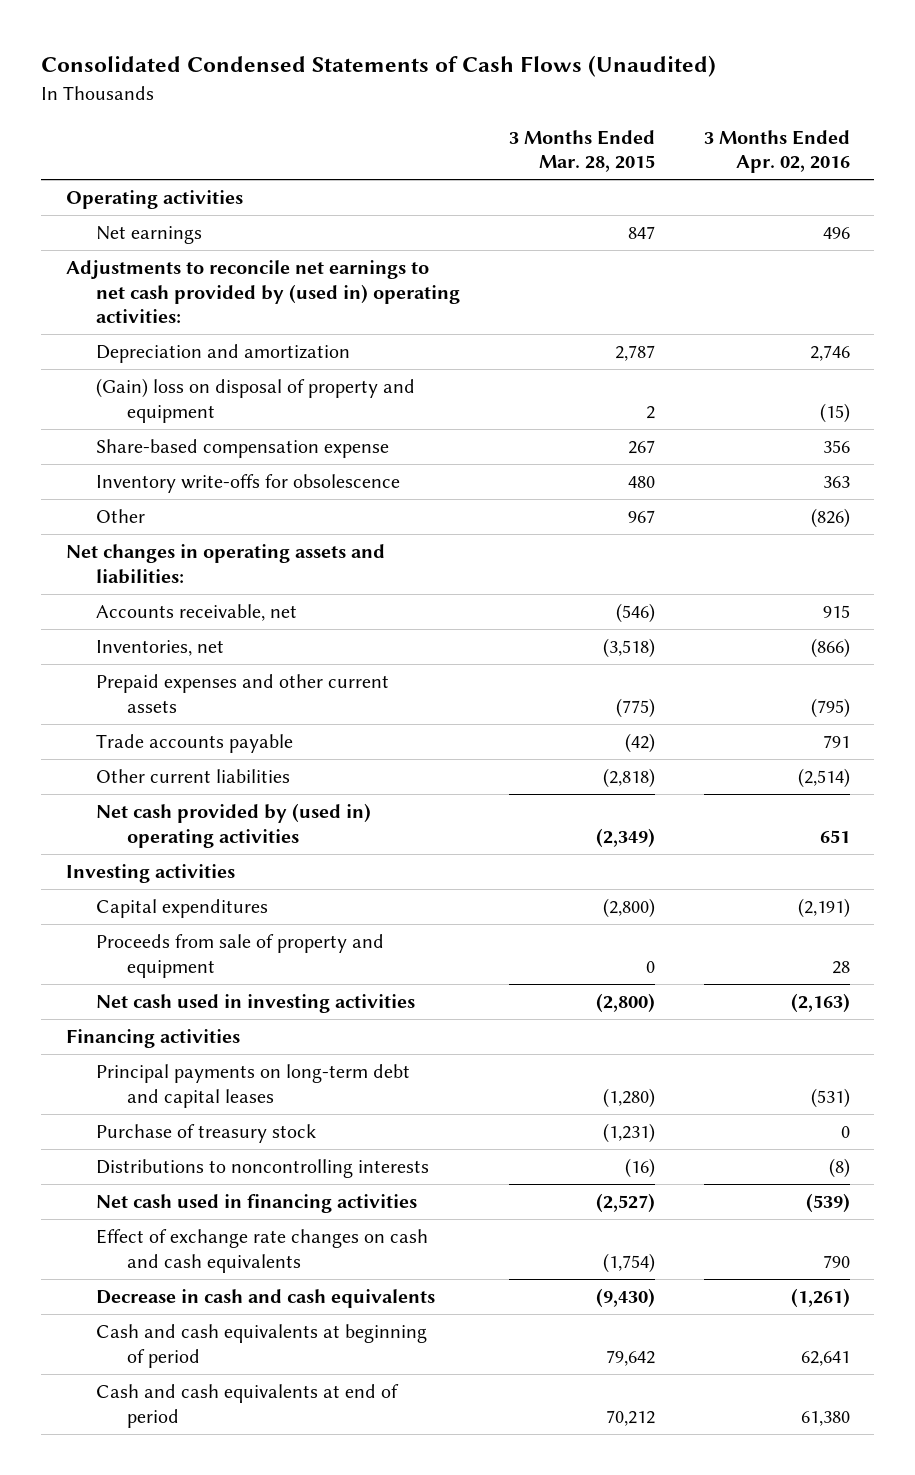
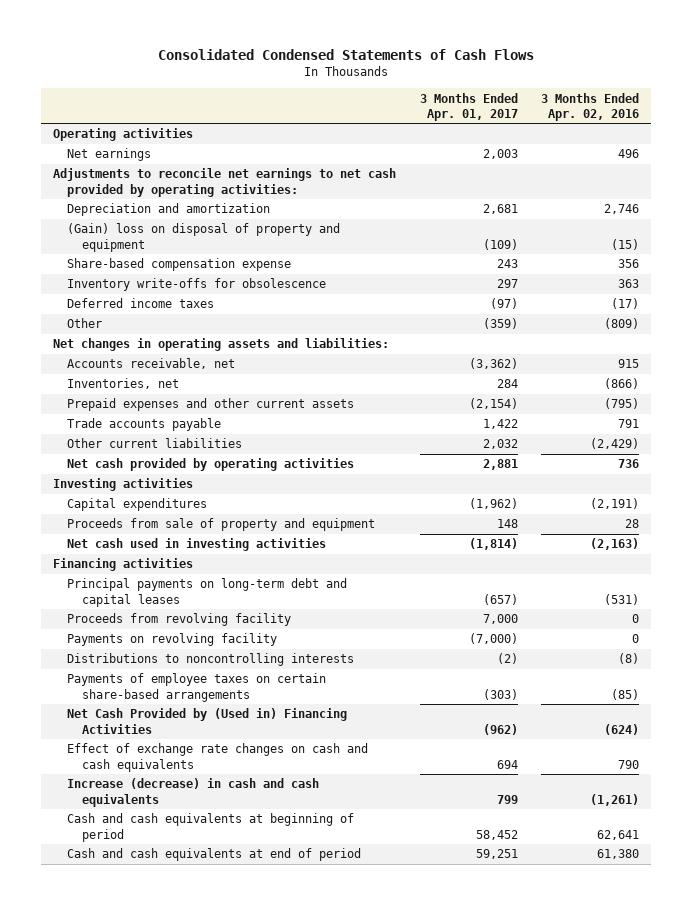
[41,55,717,78] Consolidated Condensed Statements of Cash Flows (Unaudited) -> [158,49,535,61] Consolidated Condensed Statements of Cash Flows
[509,129,656,173] 3 Months Ended Mar. 28, 2015 -> none
none -> [419,92,518,121] 3 Months Ended Apr. 01, 2017
[65,260,461,324] Adjustments to reconcile net earnings to net cash provided by (used in) operating activities: -> [53,168,397,197] Adjustments to reconcile net earnings to net cash provided by operating activities:
none -> [67,298,215,309] Deferred income taxes
[810,508,850,529] (826) -> [604,318,640,330] (809)
[797,768,850,789] (2,514) -> [590,438,640,450] (2,429)
[96,803,372,848] Net cash provided by (used in) operating activities -> [67,458,355,472] Net cash provided by operating activities
[819,829,850,843] 651 -> [618,459,640,469] 736
[96,1124,317,1144] Purchase of treasury stock -> none
none -> [67,613,292,627] Proceeds from revolving facility
none -> [67,633,278,647] Payments on revolving facility
none -> [67,673,327,702] Payments of employee taxes on certain share-based arrangements
[96,1194,418,1214] Net cash used in financing activities -> [67,708,348,734] Net Cash Provided by (Used in) Financing Activities
[805,1193,850,1214] (539) -> [604,723,640,735] (624)
[96,1289,436,1309] Decrease in cash and cash equivalents -> [67,778,320,807] Increase (decrease) in cash and cash equivalents

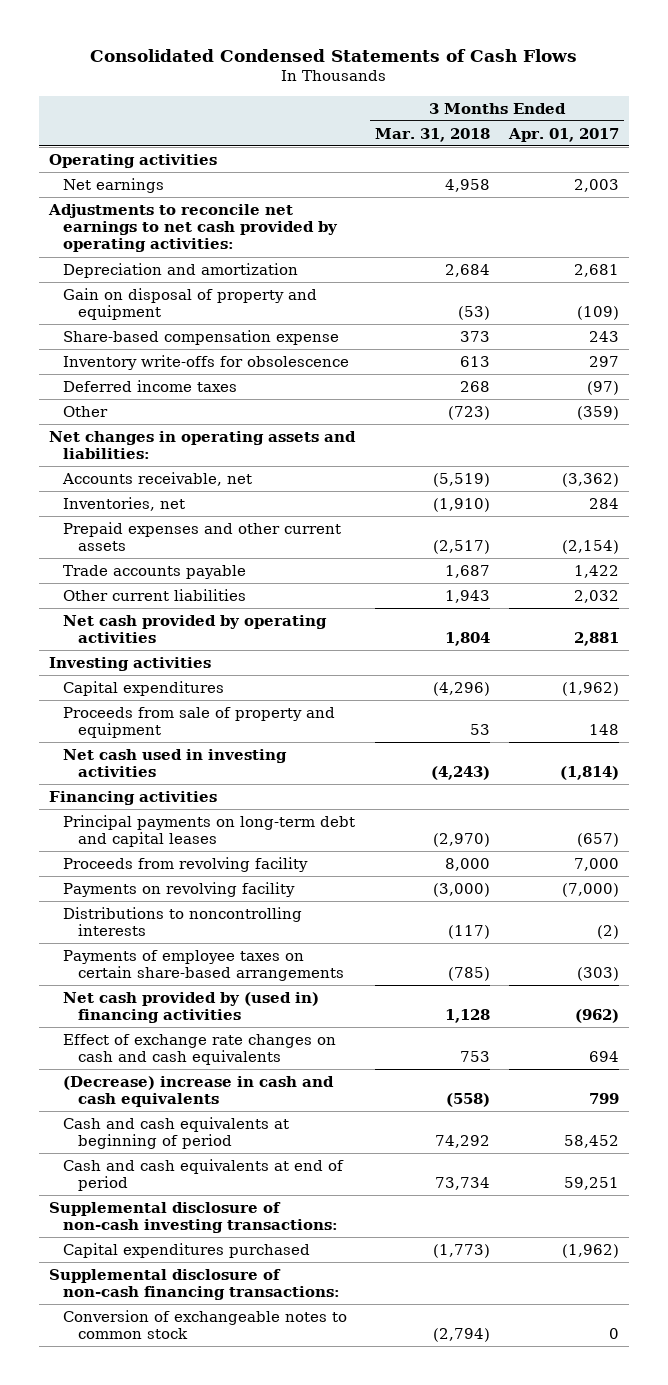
[541,92,640,121] 3 Months Ended Apr. 02, 2016 -> none
none -> [374,127,490,142] Mar. 31, 2018
[67,223,341,252] (Gain) loss on disposal of property and equipment -> [63,287,318,321] Gain on disposal of property and equipment
[67,708,348,734] Net Cash Provided by (Used in) Financing Activities -> [63,991,320,1024] Net cash provided by (used in) financing activities
[67,778,320,807] Increase (decrease) in cash and cash equivalents -> [63,1075,335,1108] (Decrease) increase in cash and cash equivalents
none -> [49,1201,339,1234] Supplemental disclosure of non-cash investing transactions:
none -> [63,1242,311,1258] Capital expenditures purchased
none -> [49,1268,341,1301] Supplemental disclosure of non-cash financing transactions:
none -> [63,1309,348,1340] Conversion of exchangeable notes to common stock

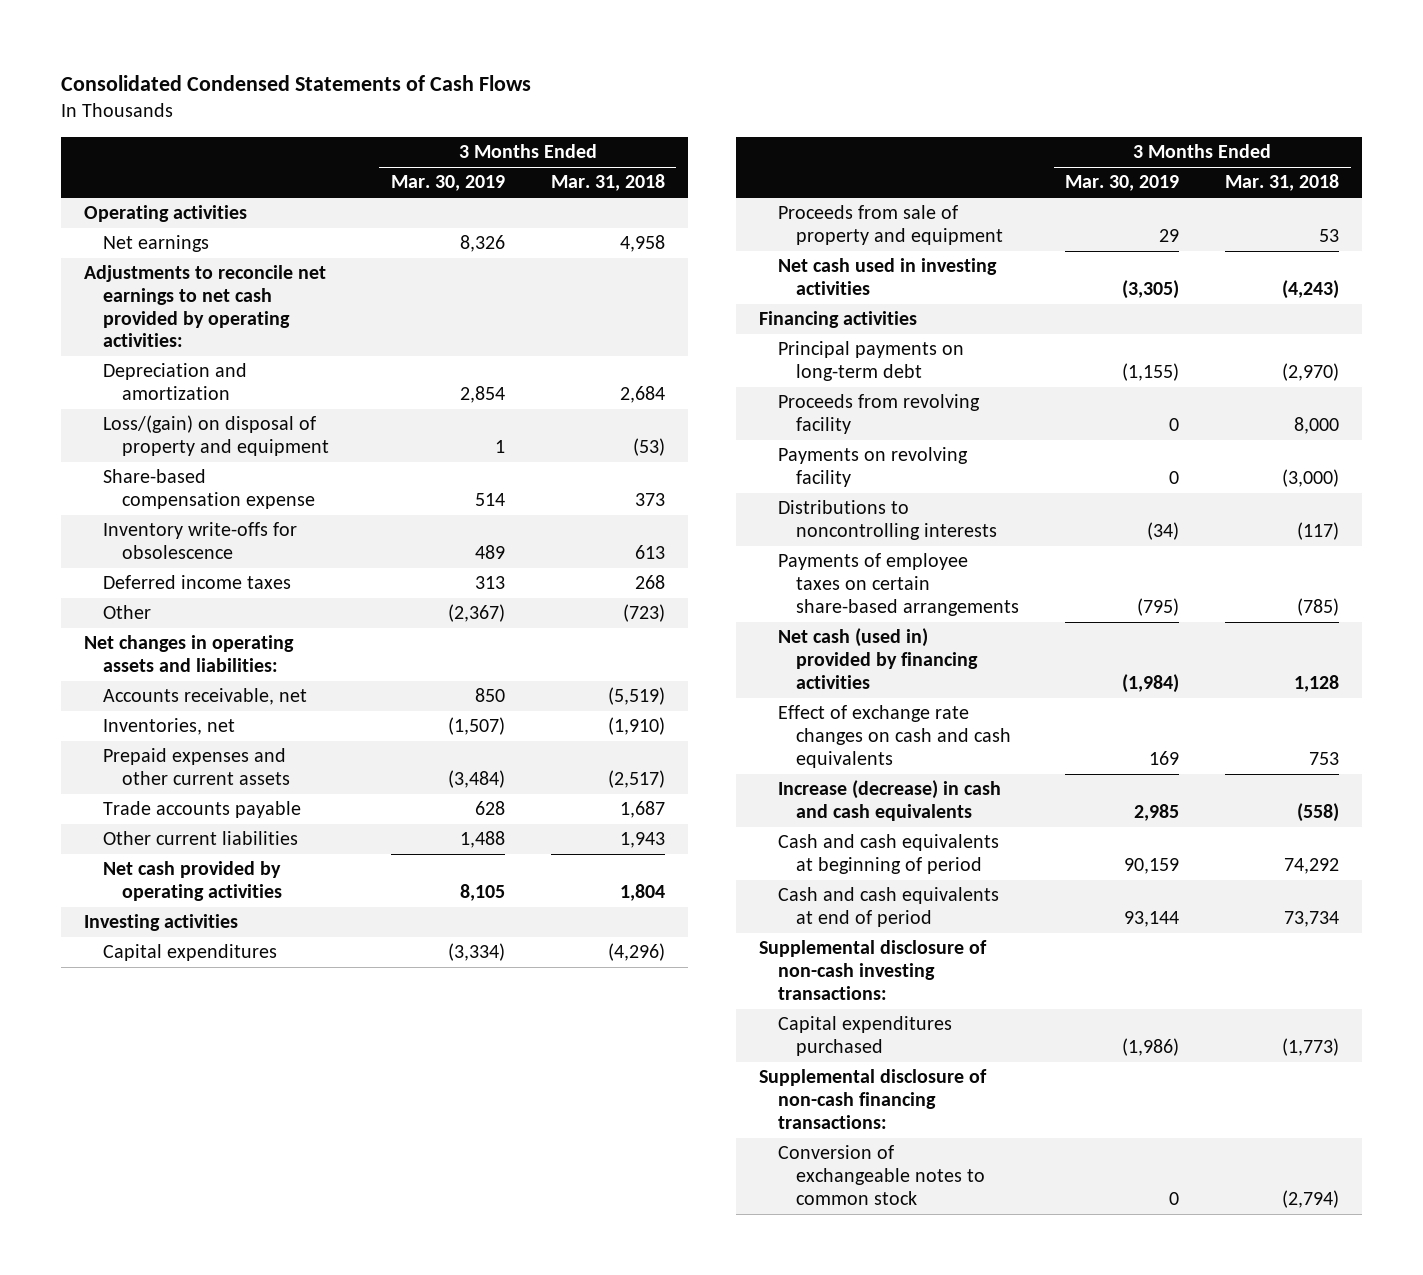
[508,127,620,142] Apr. 01, 2017 -> none
none -> [390,175,505,192] Mar. 30, 2019
[63,287,318,321] Gain on disposal of property and equipment -> [102,415,329,457] Loss/(gain) on disposal of property and equipment
[63,814,356,848] Principal payments on long-term debt and capital leases -> [777,341,964,382] Principal payments on long-term debt
[63,991,320,1024] Net cash provided by (used in) financing activities -> [777,628,979,689] Net cash (used in) provided by financing activities
[63,1075,335,1108] (Decrease) increase in cash and cash equivalents -> [777,780,1001,822] Increase (decrease) in cash and cash equivalents

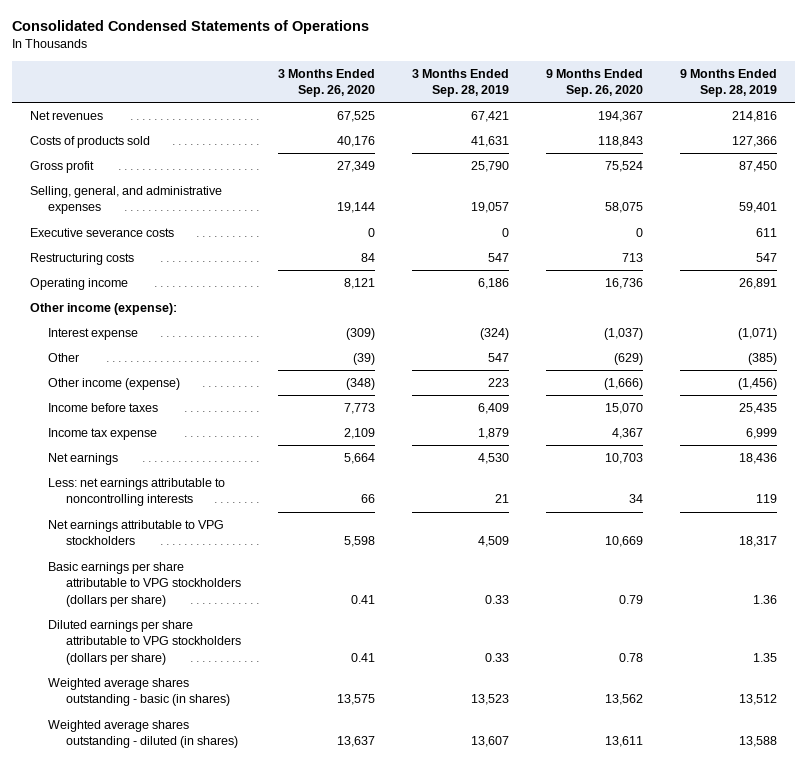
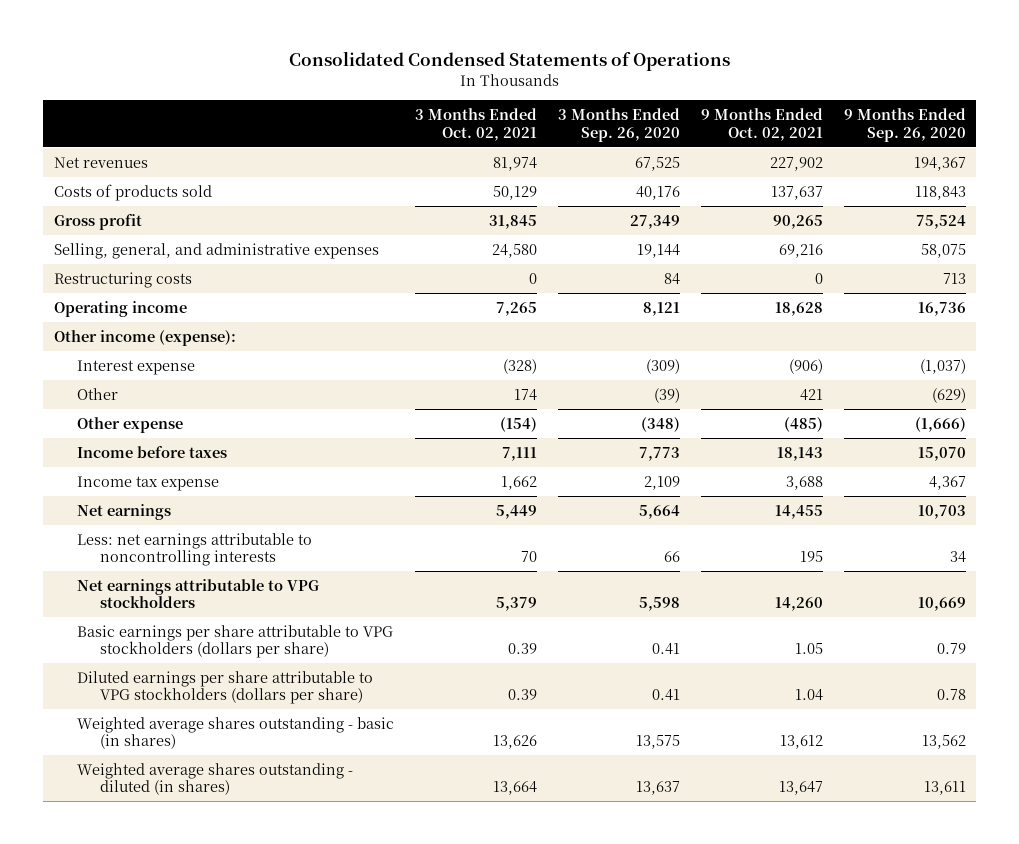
[411,68,509,97] 3 Months Ended Sep. 28, 2019 -> none
[679,68,777,97] 9 Months Ended Sep. 28, 2019 -> none
none -> [414,108,537,141] 3 Months Ended Oct. 02, 2021
none -> [700,108,823,141] 9 Months Ended Oct. 02, 2021
[30,228,175,238] Executive severance costs -> none
[48,378,181,391] Other income (expense) -> [76,416,183,433] Other expense

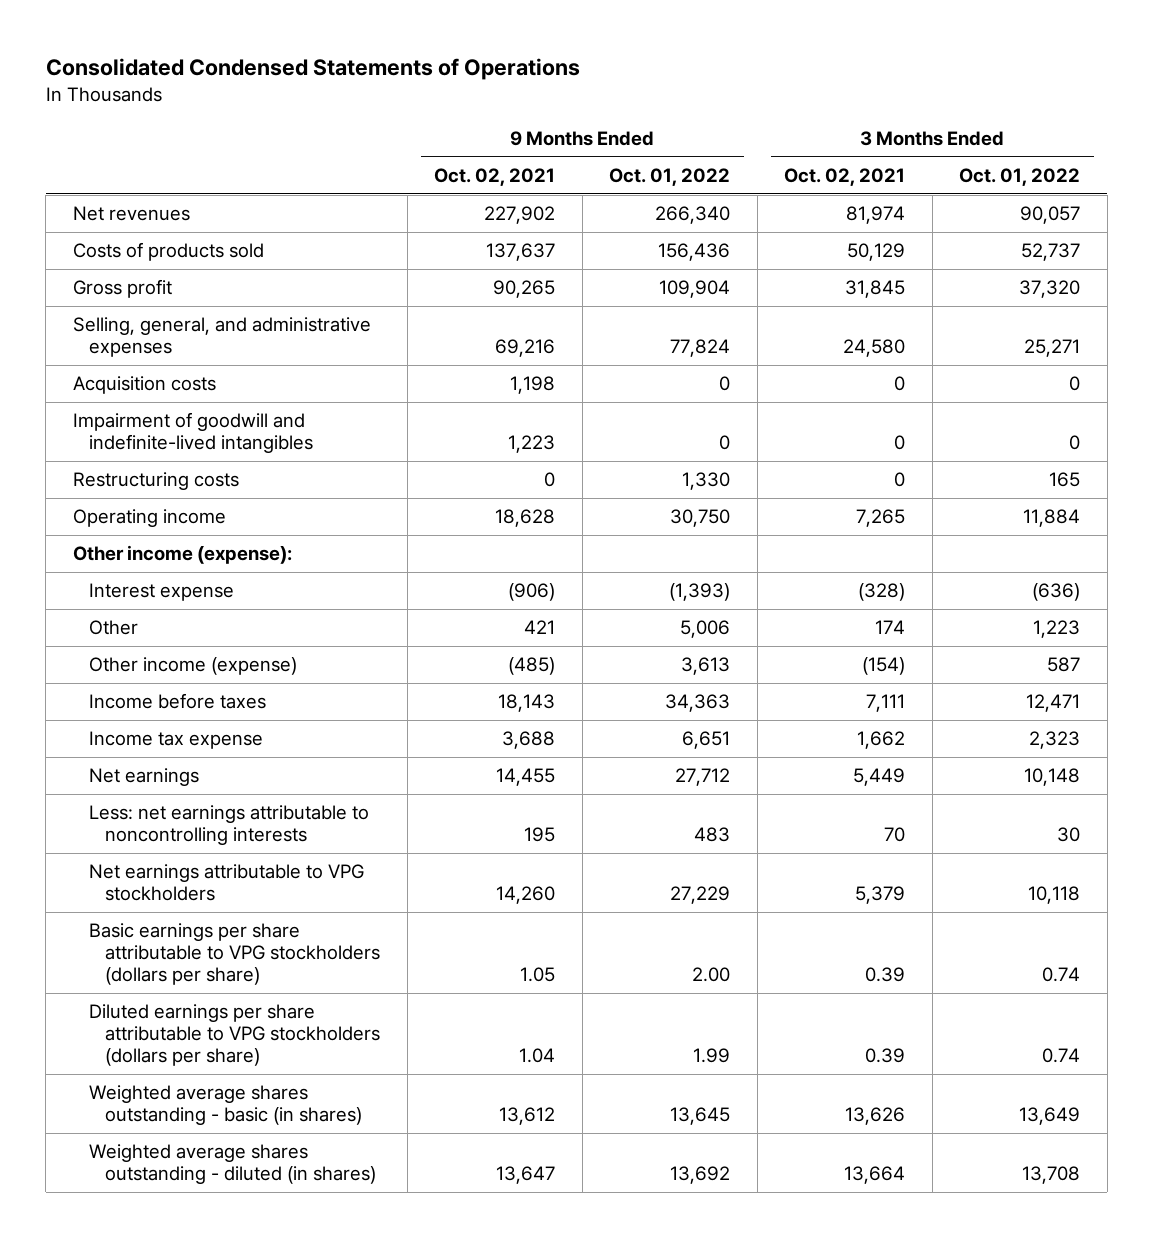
[557,108,680,142] 3 Months Ended Sep. 26, 2020 -> none
[843,108,966,142] 9 Months Ended Sep. 26, 2020 -> none
none -> [609,168,731,187] Oct. 01, 2022
none -> [959,168,1081,187] Oct. 01, 2022
none -> [72,376,216,395] Acquisition costs
none -> [72,412,313,454] Impairment of goodwill and indefinite-lived intangibles
[76,416,183,433] Other expense -> [88,657,297,676] Other income (expense)

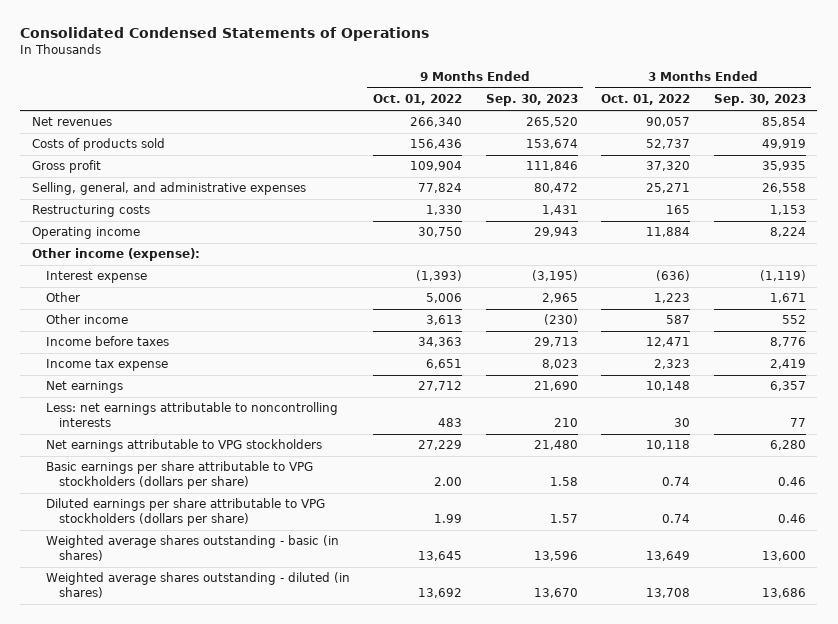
[434,168,556,187] Oct. 02, 2021 -> none
[784,168,906,187] Oct. 02, 2021 -> none
none -> [485,94,578,107] Sep. 30, 2023
none -> [713,94,806,107] Sep. 30, 2023
[72,376,216,395] Acquisition costs -> none
[72,412,313,454] Impairment of goodwill and indefinite-lived intangibles -> none
[88,657,297,676] Other income (expense) -> [45,314,128,325] Other income

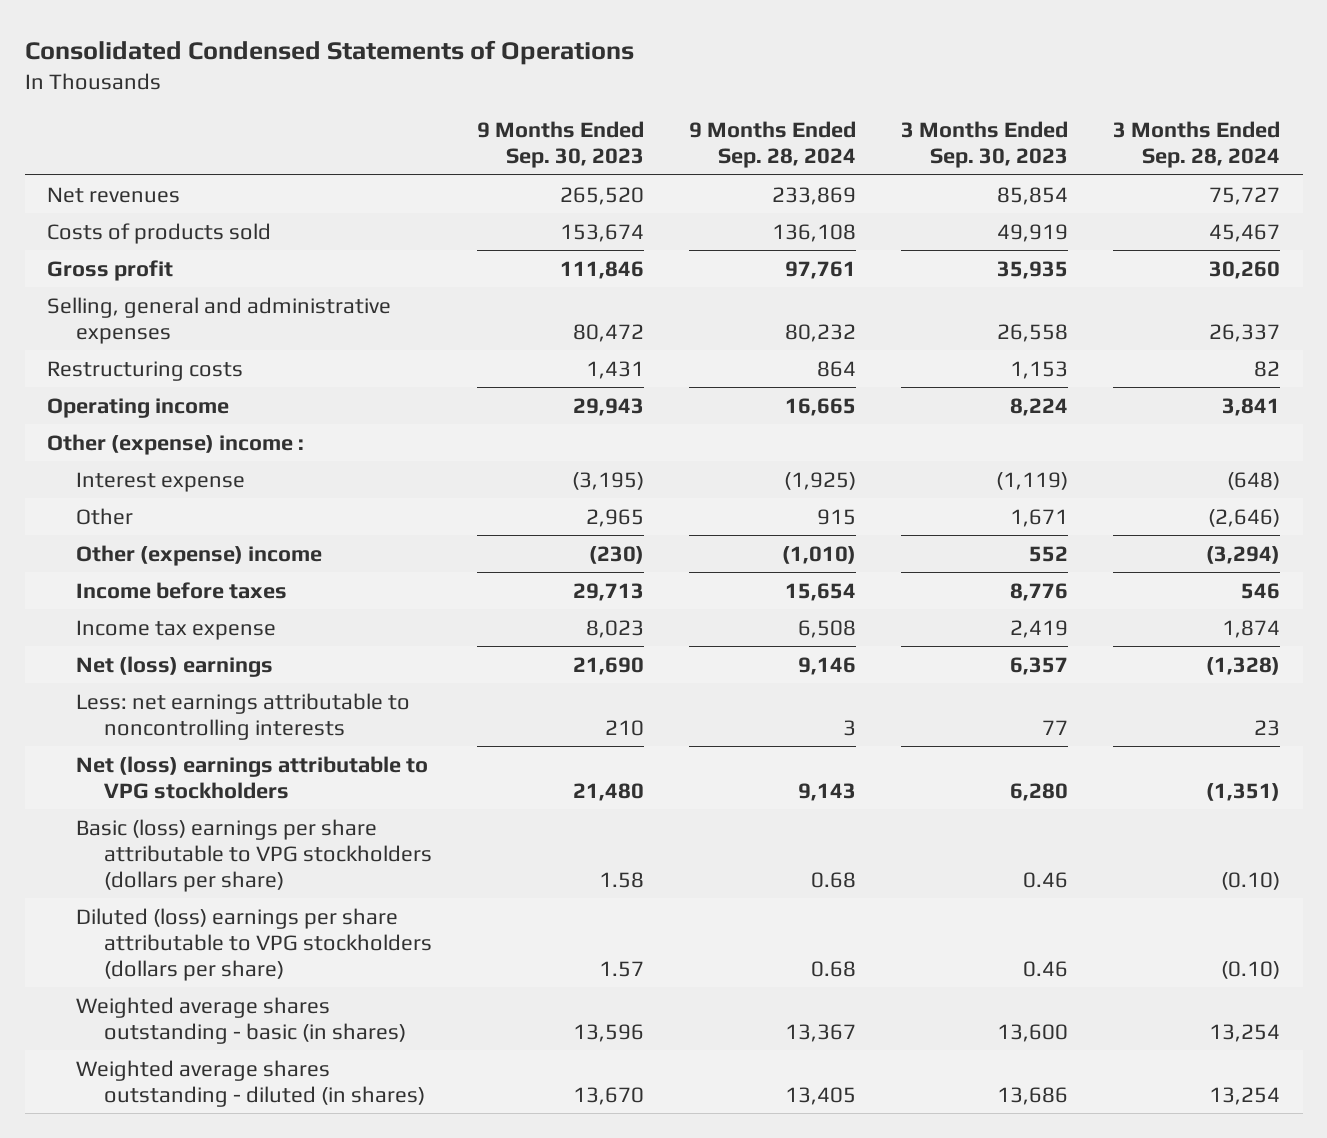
[373,94,463,106] Oct. 01, 2022 -> none
[601,94,691,106] Oct. 01, 2022 -> none
none -> [688,121,856,169] 9 Months Ended Sep. 28, 2024
none -> [1113,121,1281,169] 3 Months Ended Sep. 28, 2024
[32,182,307,196] Selling, general, and administrative expenses -> [47,296,392,344] Selling, general and administrative expenses
[32,248,201,262] Other income (expense): -> [47,433,305,455] Other (expense) income :
[45,314,128,325] Other income -> [75,544,322,566] Other (expense) income
[45,381,123,394] Net earnings -> [75,655,273,677] Net (loss) earnings
[45,439,322,453] Net earnings attributable to VPG stockholders -> [75,755,428,799] Net (loss) earnings attributable to VPG stockholders
[45,461,313,490] Basic earnings per share attributable to VPG stockholders (dollars per share) -> [75,818,432,892] Basic (loss) earnings per share attributable to VPG stockholders (dollars per share)
[45,498,325,527] Diluted earnings per share attributable to VPG stockholders (dollars per share) -> [75,907,432,981] Diluted (loss) earnings per share attributable to VPG stockholders (dollars per share)

